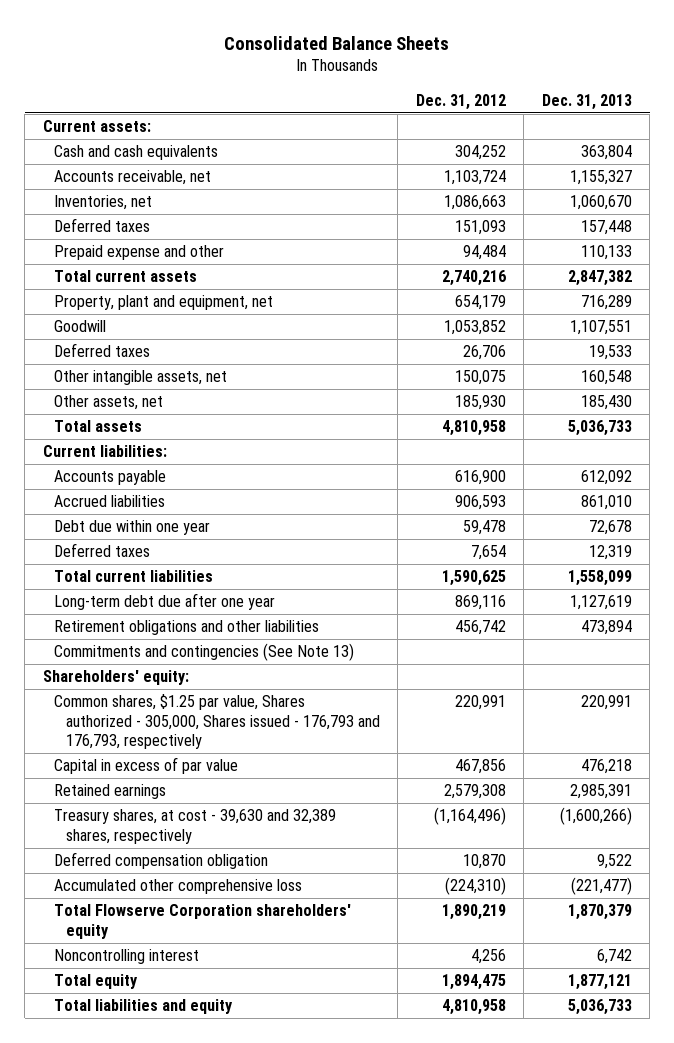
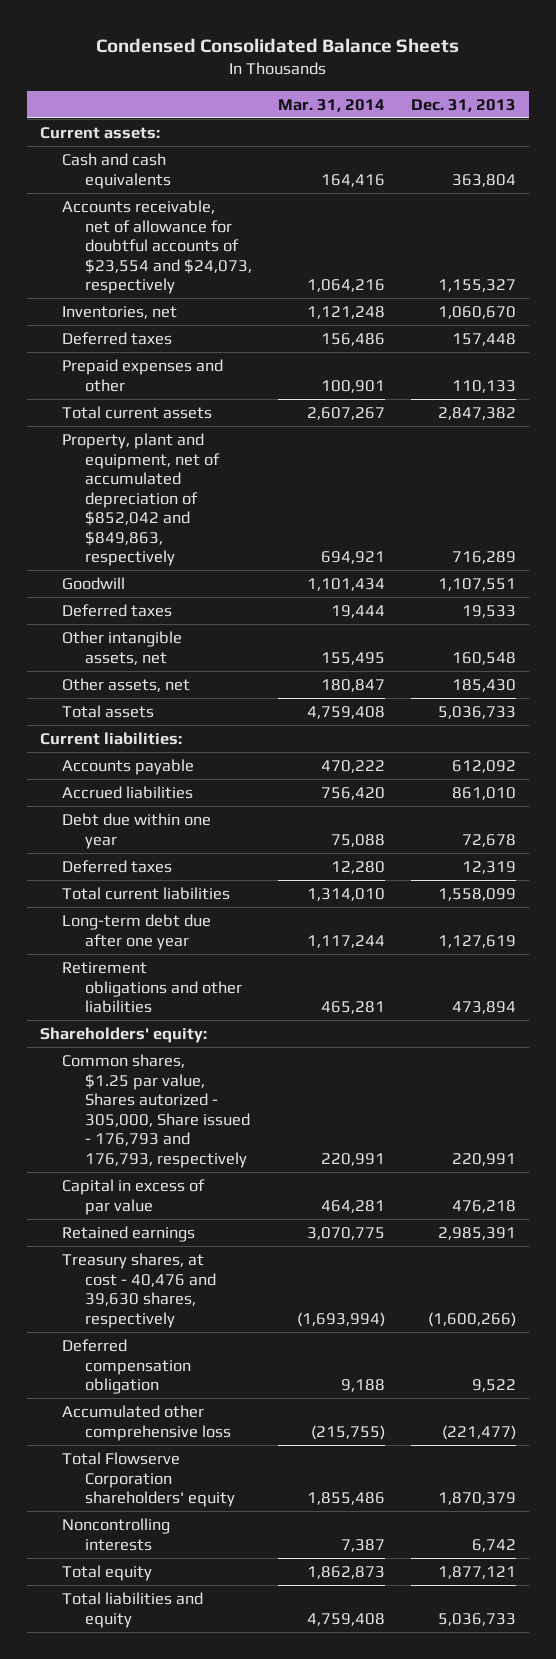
[224,35,450,50] Consolidated Balance Sheets -> [95,38,459,54] Condensed Consolidated Balance Sheets
[415,93,506,110] Dec. 31, 2012 -> none
none -> [277,98,385,112] Mar. 31, 2014
[54,170,212,186] Accounts receivable, net -> [62,199,252,295] Accounts receivable, net of allowance for doubtful accounts of $23,554 and $24,073, respectively
[54,245,225,261] Prepaid expense and other -> [62,358,224,392] Prepaid expenses and other
[54,295,274,311] Property, plant and equipment, net -> [62,432,220,567] Property, plant and equipment, net of accumulated depreciation of $852,042 and $849,863, respectively
[54,643,355,662] Commitments and contingencies (See Note 13) -> none
[54,694,380,750] Common shares, $1.25 par value, Shares authorized - 305,000, Shares issued - 176,793 and 176,793, respectively -> [62,1053,250,1168] Common shares, $1.25 par value, Shares autorized - 305,000, Share issued - 176,793 and 176,793, respectively
[54,809,337,844] Treasury shares, at cost - 39,630 and 32,389 shares, respectively -> [62,1252,216,1328] Treasury shares, at cost - 40,476 and 39,630 shares, respectively
[54,949,200,965] Noncontrolling interest -> [62,1517,171,1551] Noncontrolling interests

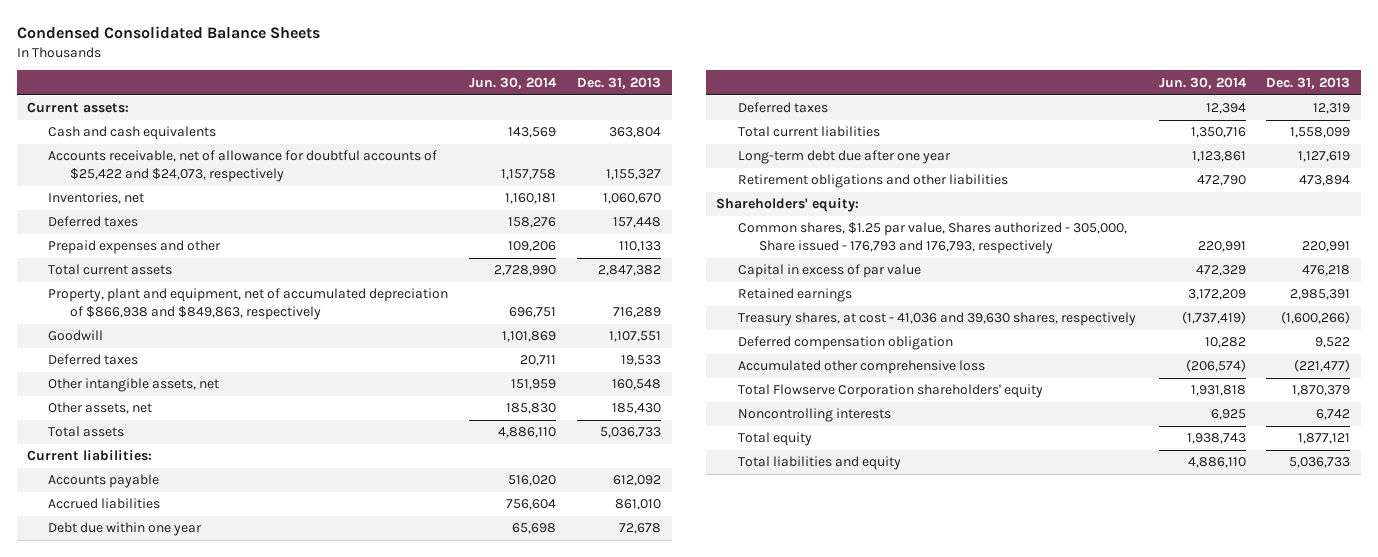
[277,98,385,112] Mar. 31, 2014 -> none
none -> [469,76,558,89] Jun. 30, 2014
[62,199,252,295] Accounts receivable, net of allowance for doubtful accounts of $23,554 and $24,073, respectively -> [48,150,438,182] Accounts receivable, net of allowance for doubtful accounts of $25,422 and $24,073, respectively
[62,432,220,567] Property, plant and equipment, net of accumulated depreciation of $852,042 and $849,863, respectively -> [48,288,449,320] Property, plant and equipment, net of accumulated depreciation of $866,938 and $849,863, respectively
[62,1053,250,1168] Common shares, $1.25 par value, Shares autorized - 305,000, Share issued - 176,793 and 176,793, respectively -> [737,222,1127,254] Common shares, $1.25 par value, Shares authorized - 305,000, Share issued - 176,793 and 176,793, respectively
[62,1252,216,1328] Treasury shares, at cost - 40,476 and 39,630 shares, respectively -> [737,312,1136,327] Treasury shares, at cost - 41,036 and 39,630 shares, respectively

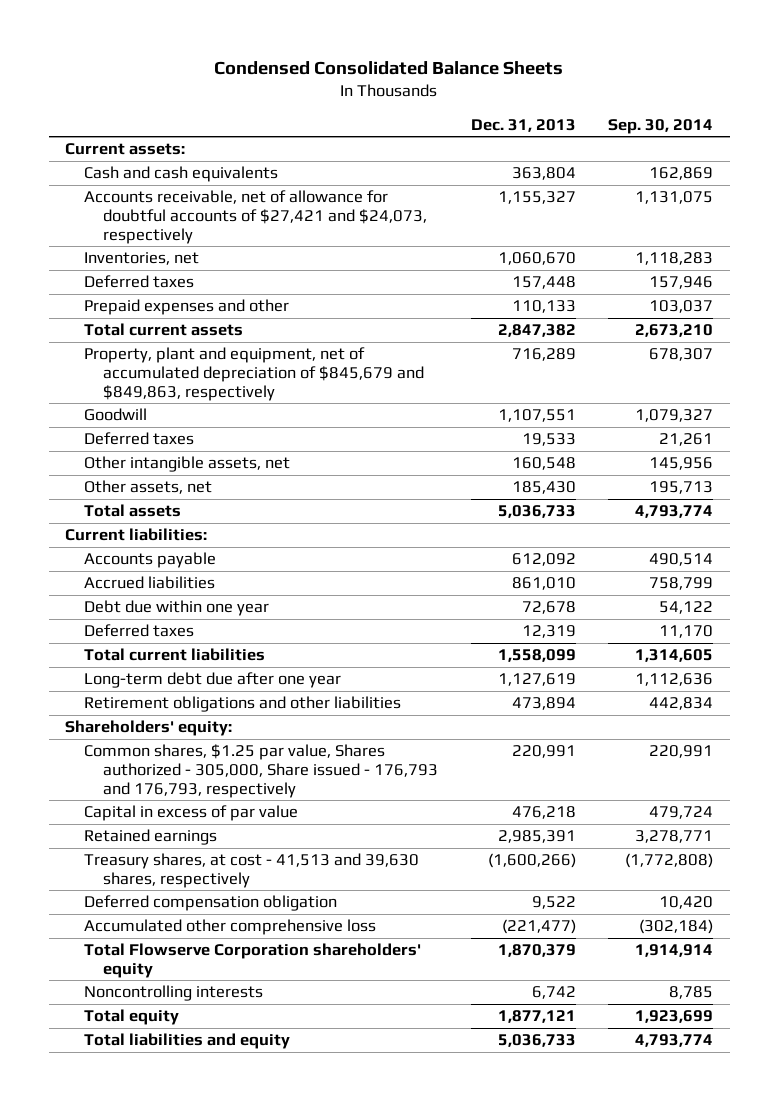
[469,76,558,89] Jun. 30, 2014 -> none
none -> [608,118,714,134] Sep. 30, 2014
[48,150,438,182] Accounts receivable, net of allowance for doubtful accounts of $25,422 and $24,073, respectively -> [84,190,428,244] Accounts receivable, net of allowance for doubtful accounts of $27,421 and $24,073, respectively
[48,288,449,320] Property, plant and equipment, net of accumulated depreciation of $866,938 and $849,863, respectively -> [84,347,425,401] Property, plant and equipment, net of accumulated depreciation of $845,679 and $849,863, respectively
[737,312,1136,327] Treasury shares, at cost - 41,036 and 39,630 shares, respectively -> [84,853,420,888] Treasury shares, at cost - 41,513 and 39,630 shares, respectively

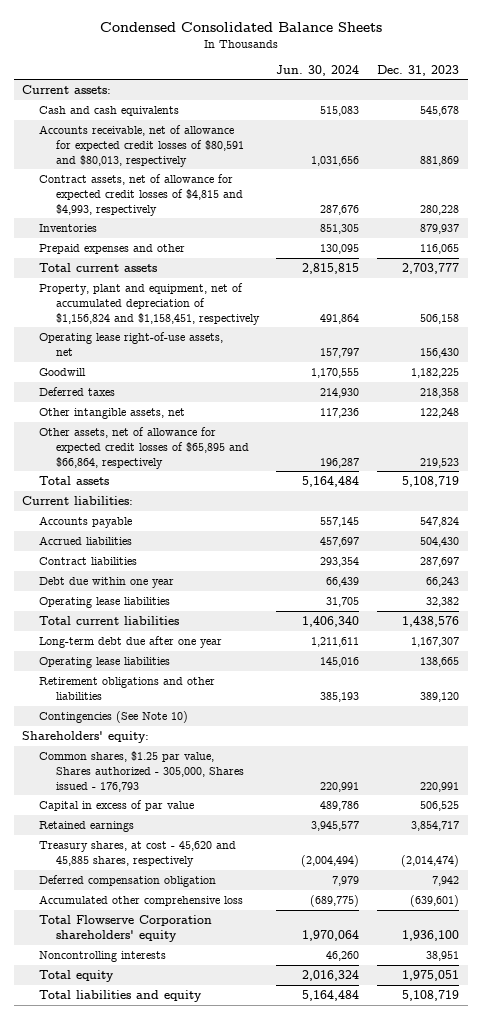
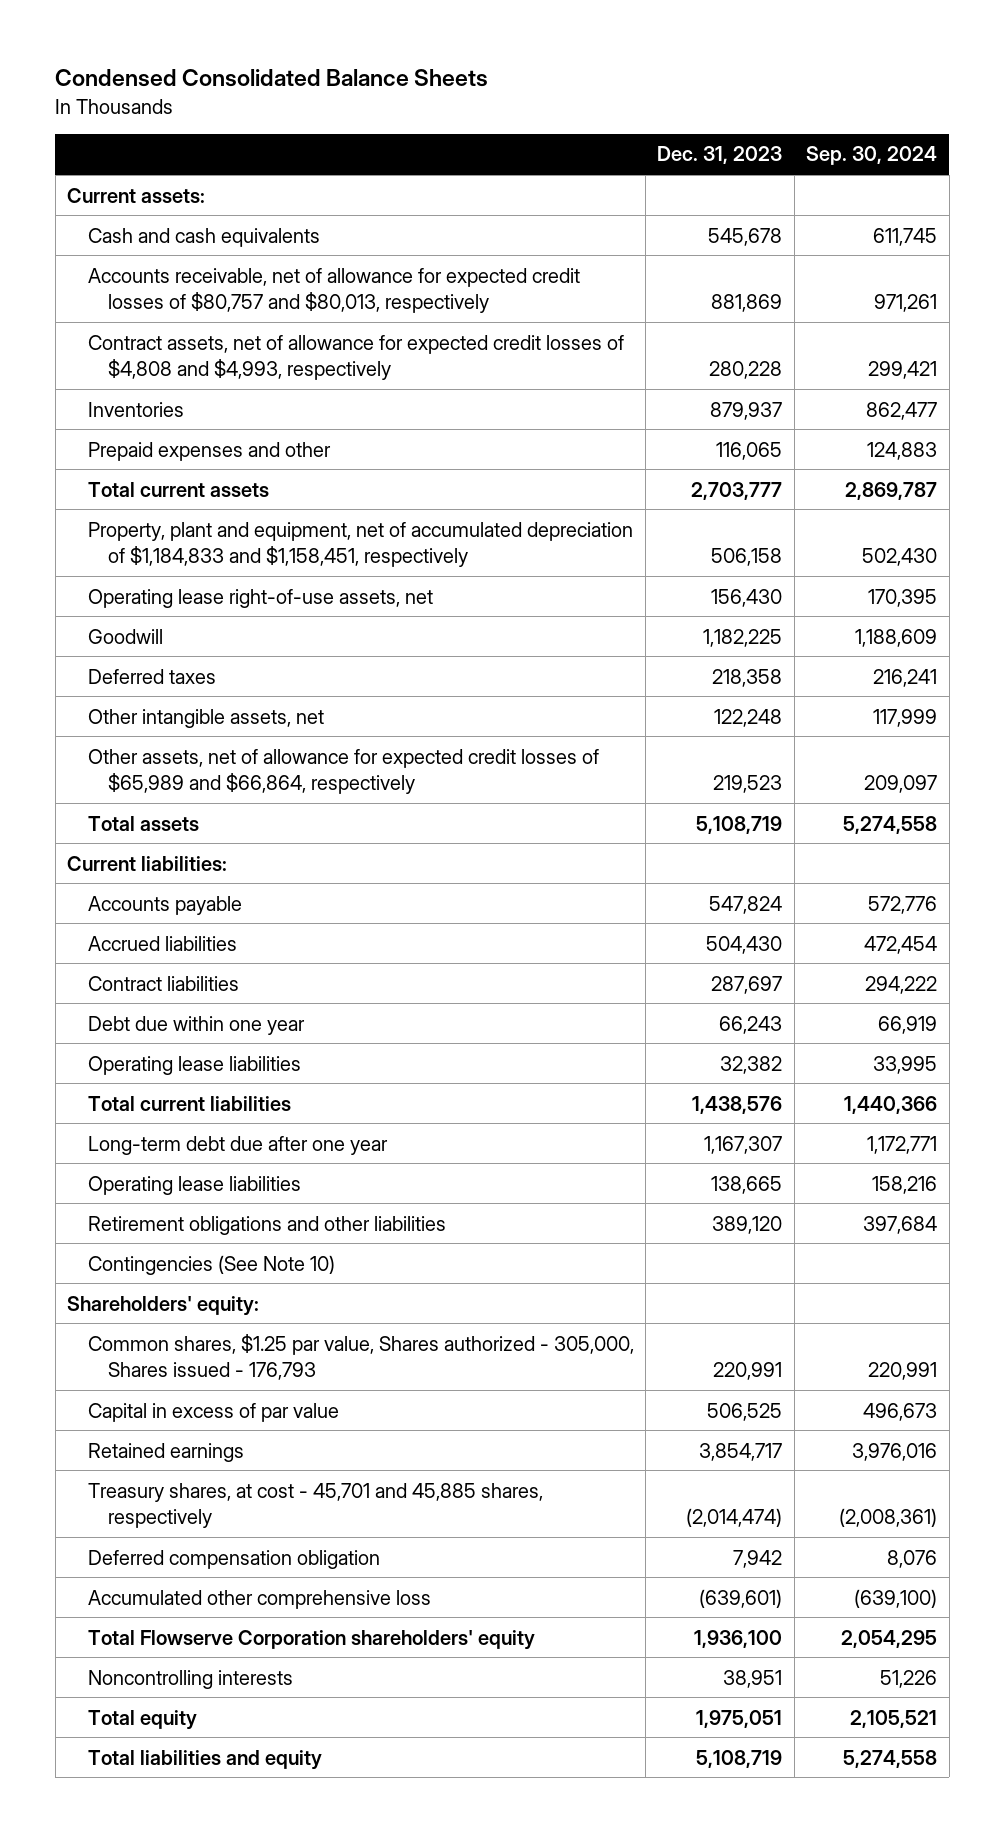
[276,64,360,76] Jun. 30, 2024 -> none
none -> [806,146,938,166] Sep. 30, 2024
[39,124,244,167] Accounts receivable, net of allowance for expected credit losses of $80,591 and $80,013, respectively -> [87,267,580,313] Accounts receivable, net of allowance for expected credit losses of $80,757 and $80,013, respectively
[39,173,243,216] Contract assets, net of allowance for expected credit losses of $4,815 and $4,993, respectively -> [87,334,624,380] Contract assets, net of allowance for expected credit losses of $4,808 and $4,993, respectively
[39,282,260,325] Property, plant and equipment, net of accumulated depreciation of $1,156,824 and $1,158,451, respectively -> [87,521,633,567] Property, plant and equipment, net of accumulated depreciation of $1,184,833 and $1,158,451, respectively
[39,426,249,469] Other assets, net of allowance for expected credit losses of $65,895 and $66,864, respectively -> [87,748,599,794] Other assets, net of allowance for expected credit losses of $65,989 and $66,864, respectively
[39,840,237,867] Treasury shares, at cost - 45,620 and 45,885 shares, respectively -> [87,1482,543,1528] Treasury shares, at cost - 45,701 and 45,885 shares, respectively

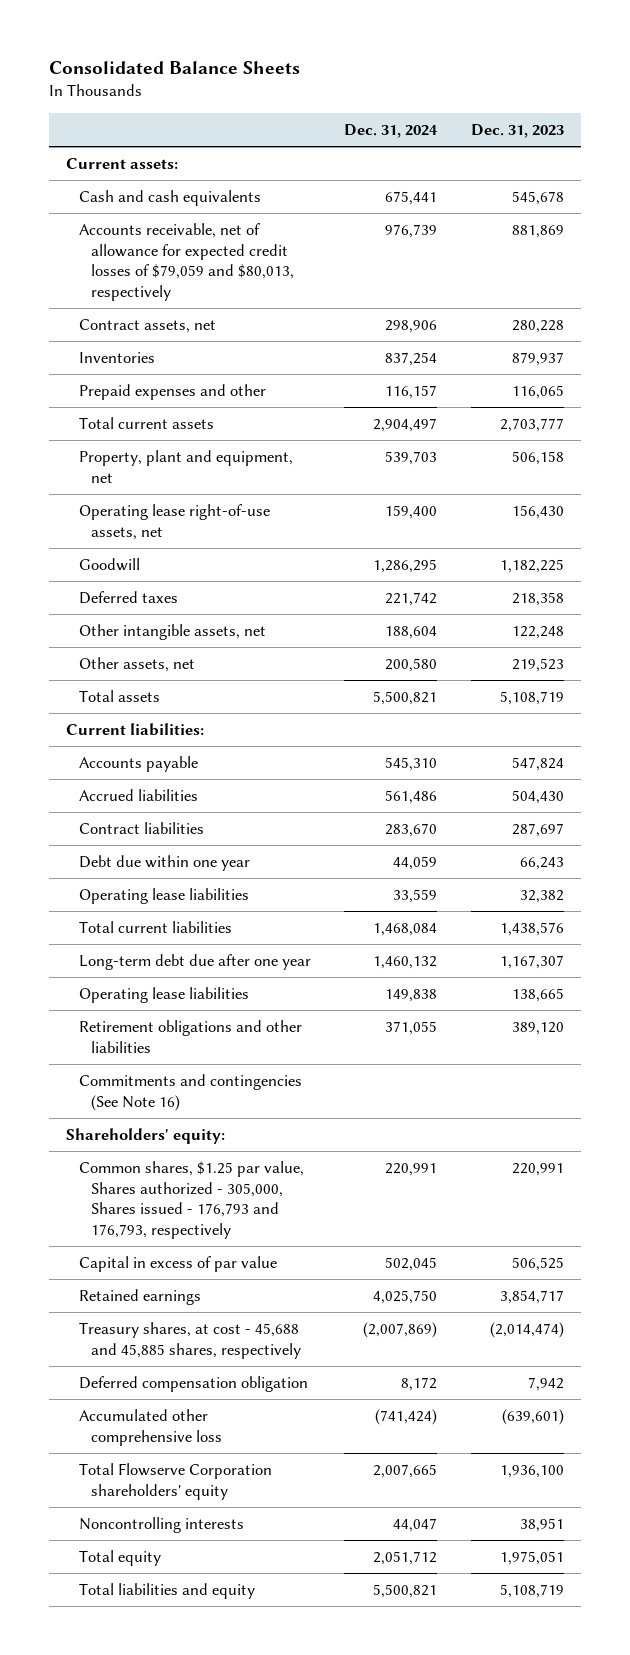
[55,69,489,88] Condensed Consolidated Balance Sheets -> [48,61,300,75] Consolidated Balance Sheets
[806,146,938,166] Sep. 30, 2024 -> none
none -> [344,123,439,138] Dec. 31, 2024
[87,267,580,313] Accounts receivable, net of allowance for expected credit losses of $80,757 and $80,013, respectively -> [78,223,295,301] Accounts receivable, net of allowance for expected credit losses of $79,059 and $80,013, respectively
[87,334,624,380] Contract assets, net of allowance for expected credit losses of $4,808 and $4,993, respectively -> [78,319,216,334] Contract assets, net
[87,521,633,567] Property, plant and equipment, net of accumulated depreciation of $1,184,833 and $1,158,451, respectively -> [78,450,293,483] Property, plant and equipment, net
[87,748,599,794] Other assets, net of allowance for expected credit losses of $65,989 and $66,864, respectively -> [78,657,195,673] Other assets, net
[87,1254,335,1275] Contingencies (See Note 10) -> [78,1074,302,1111] Commitments and contingencies (See Note 16)
[87,1333,634,1380] Common shares, $1.25 par value, Shares authorized - 305,000, Shares issued - 176,793 -> [78,1161,304,1239] Common shares, $1.25 par value, Shares authorized - 305,000, Shares issued - 176,793 and 176,793, respectively
[87,1482,543,1528] Treasury shares, at cost - 45,701 and 45,885 shares, respectively -> [78,1322,302,1359] Treasury shares, at cost - 45,688 and 45,885 shares, respectively

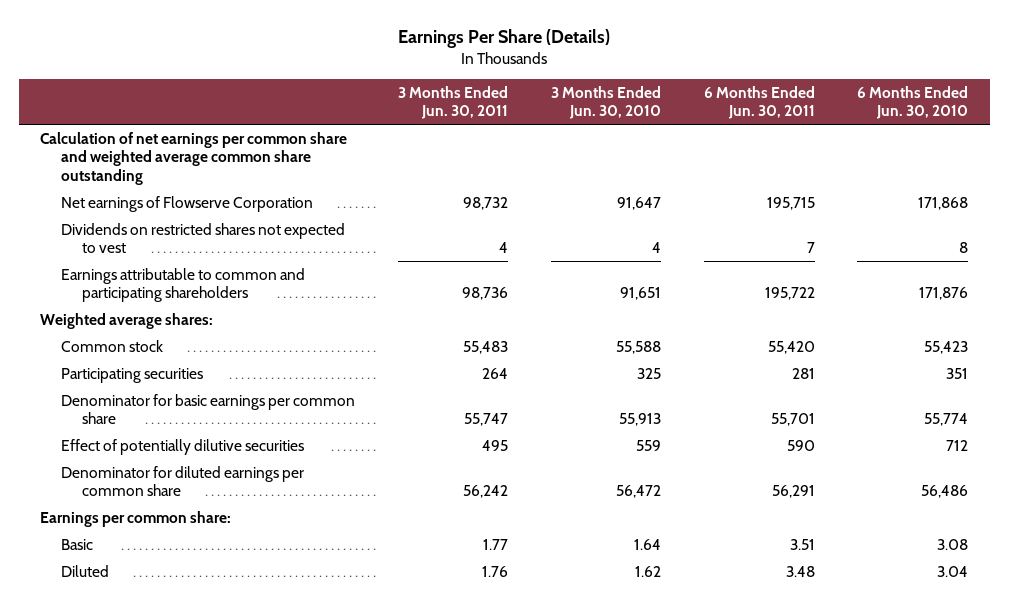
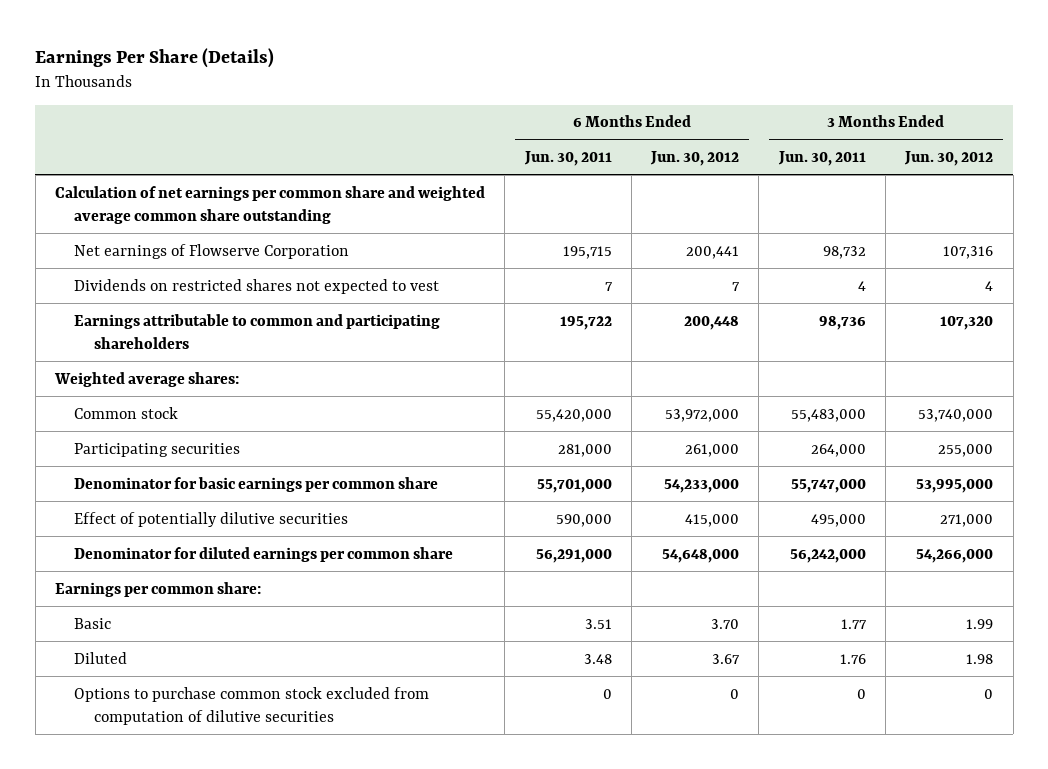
[550,85,661,120] 3 Months Ended Jun. 30, 2010 -> none
[857,85,969,120] 6 Months Ended Jun. 30, 2010 -> none
none -> [650,151,740,167] Jun. 30, 2012
none -> [904,151,994,167] Jun. 30, 2012
[462,340,508,354] 55,483 -> [790,408,866,422] 55,483,000
[767,340,815,354] 55,420 -> [535,408,612,422] 55,420,000
[481,367,508,379] 264 -> [810,443,866,457] 264,000
[791,367,815,379] 281 -> [557,443,612,457] 281,000
[463,413,508,427] 55,747 -> [790,478,866,493] 55,747,000
[770,413,815,427] 55,701 -> [536,478,612,493] 55,701,000
[481,439,508,451] 495 -> [810,513,866,527] 495,000
[786,439,815,451] 590 -> [555,513,612,527] 590,000
[462,485,508,499] 56,242 -> [789,548,866,563] 56,242,000
[771,485,815,499] 56,291 -> [535,548,612,563] 56,291,000
none -> [74,686,430,725] Options to purchase common stock excluded from computation of dilutive securities

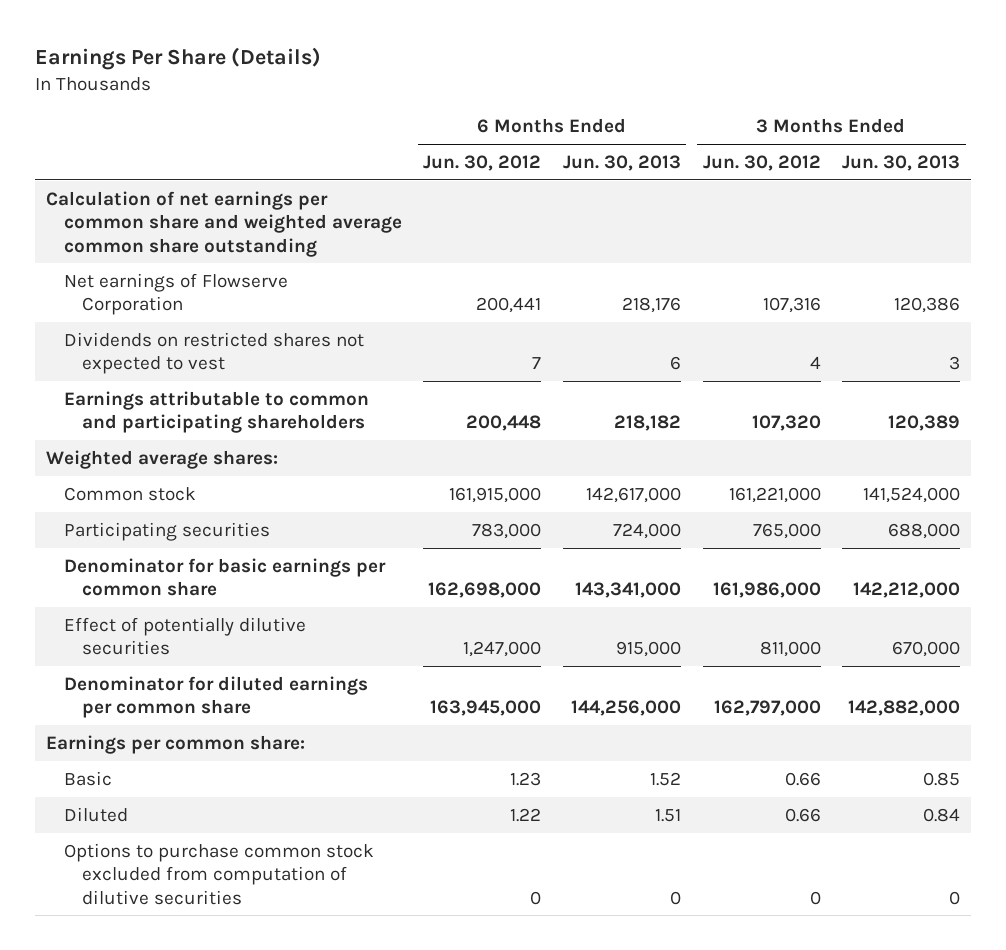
[523,151,612,167] Jun. 30, 2011 -> none
[777,151,866,167] Jun. 30, 2011 -> none
none -> [563,154,682,171] Jun. 30, 2013
none -> [842,154,961,171] Jun. 30, 2013
[665,408,740,422] 53,972,000 -> [449,486,542,503] 161,915,000
[918,408,994,422] 53,740,000 -> [728,486,821,503] 161,221,000
[685,443,740,457] 261,000 -> [472,522,542,539] 783,000
[938,443,994,457] 255,000 -> [752,522,821,539] 765,000
[664,478,740,493] 54,233,000 -> [428,582,542,599] 162,698,000
[916,478,994,493] 53,995,000 -> [712,582,821,599] 161,986,000
[685,513,740,527] 415,000 -> [463,641,542,658] 1,247,000
[940,513,994,527] 271,000 -> [759,641,821,658] 811,000
[662,548,740,563] 54,648,000 -> [430,700,542,717] 163,945,000
[916,548,994,563] 54,266,000 -> [713,700,821,717] 162,797,000
[711,618,740,629] 3.70 -> [510,771,542,786] 1.23
[966,618,994,629] 1.99 -> [784,771,821,786] 0.66
[712,653,741,664] 3.67 -> [510,807,542,822] 1.22
[966,653,994,664] 1.98 -> [784,807,821,822] 0.66

